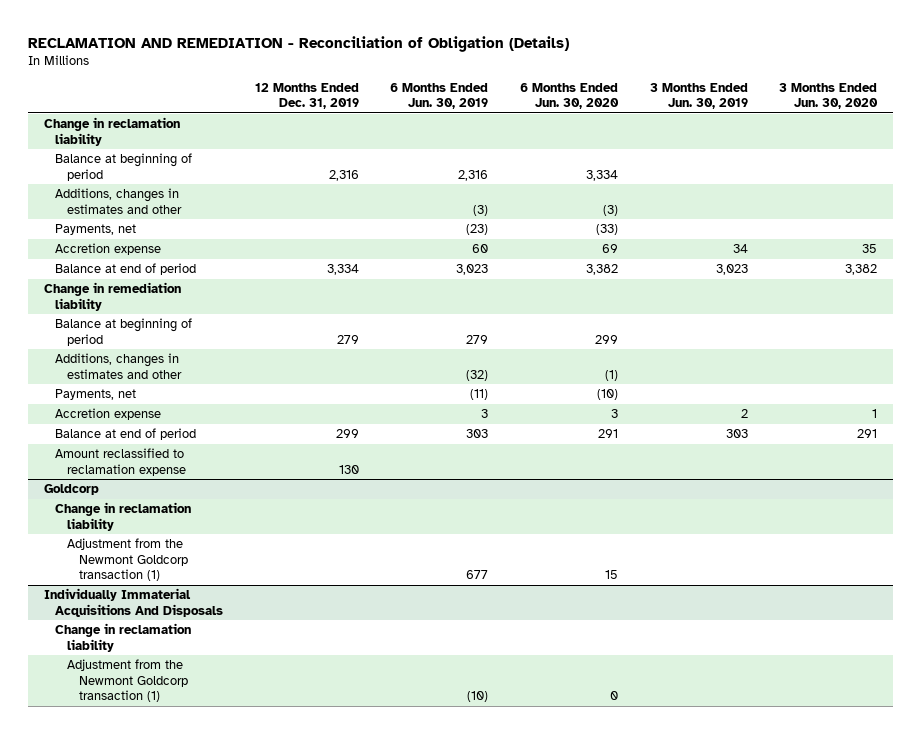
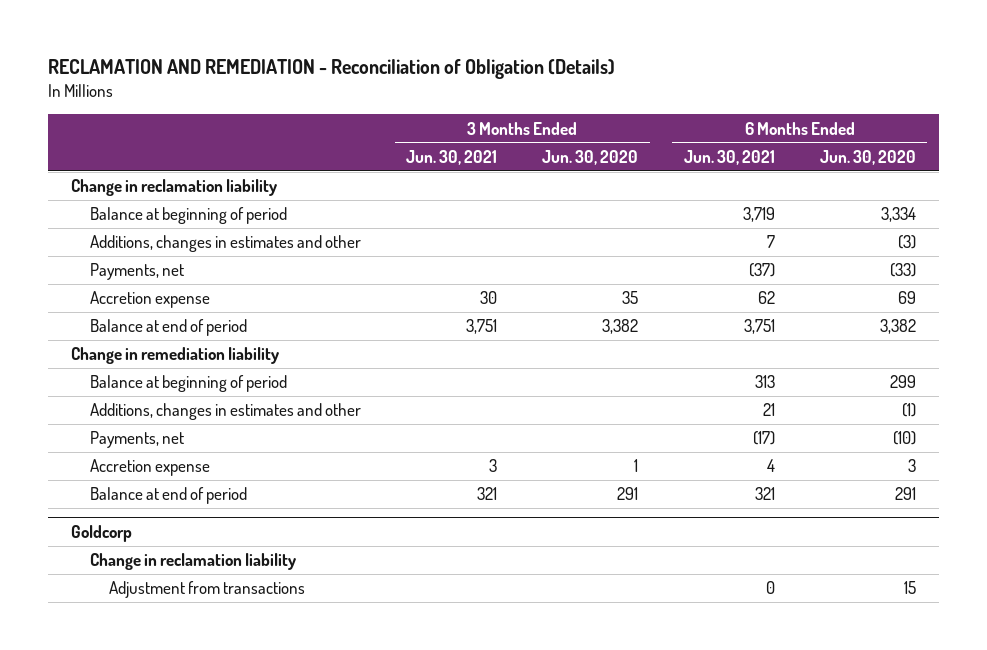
[254,82,359,110] 12 Months Ended Dec. 31, 2019 -> none
[390,82,489,110] 6 Months Ended Jun. 30, 2019 -> none
[649,82,748,110] 3 Months Ended Jun. 30, 2019 -> none
none -> [406,149,498,165] Jun. 30, 2021
none -> [683,149,775,165] Jun. 30, 2021
[55,448,187,476] Amount reclassified to reclamation expense -> none
[43,588,224,617] Individually Immaterial Acquisitions And Disposals -> none
[55,623,192,652] Change in reclamation liability -> none
[67,659,188,703] Adjustment from the Newmont Goldcorp transaction (1) -> none
[67,538,188,582] Adjustment from the Newmont Goldcorp transaction (1) -> [108,581,305,599] Adjustment from transactions

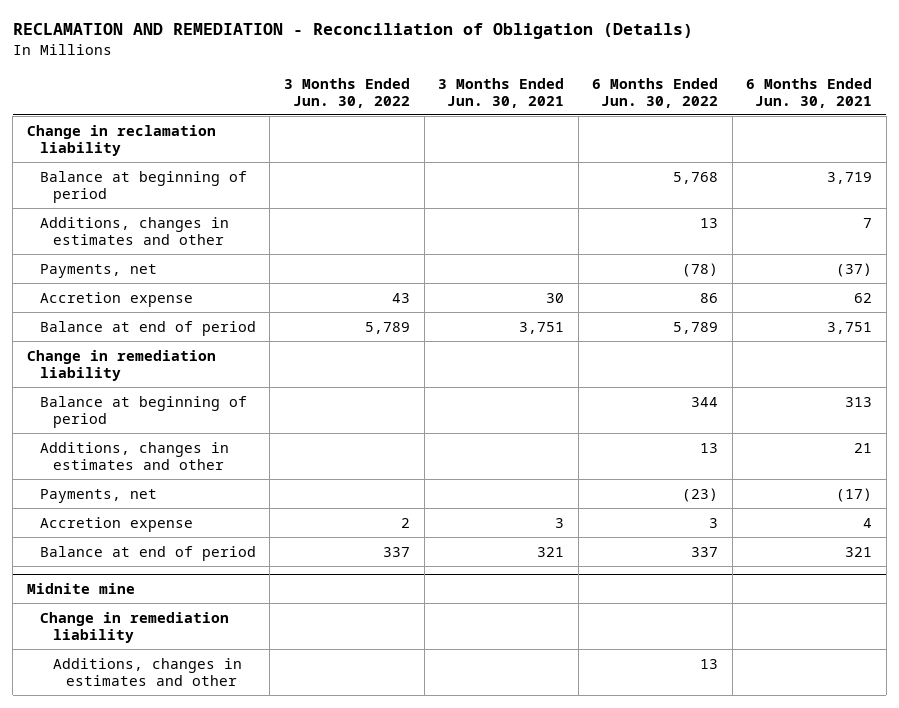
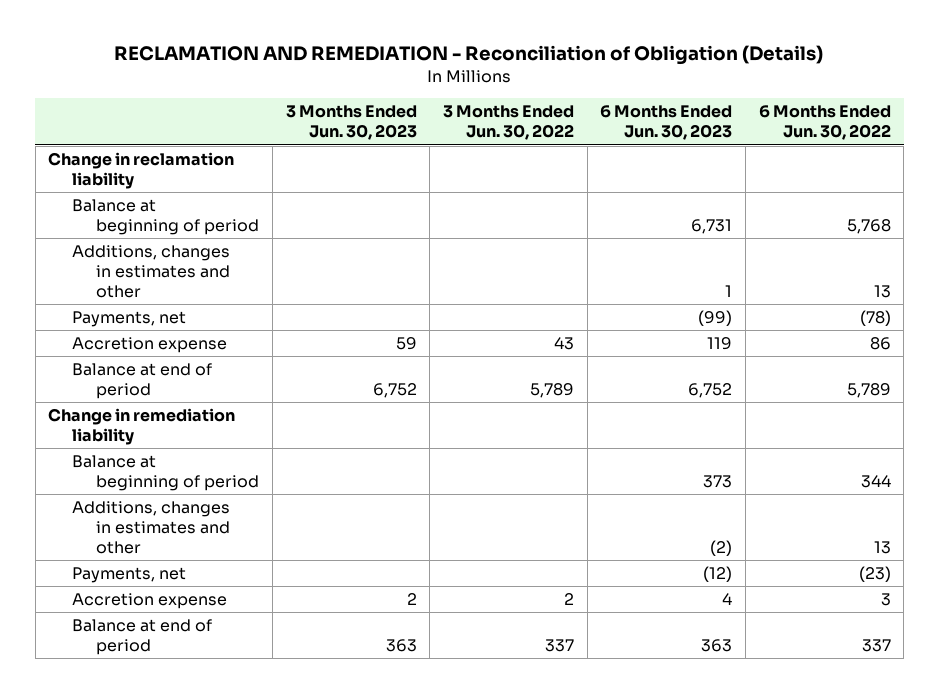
[438,77,565,108] 3 Months Ended Jun. 30, 2021 -> none
[746,77,873,108] 6 Months Ended Jun. 30, 2021 -> none
none -> [285,105,417,141] 3 Months Ended Jun. 30, 2023
none -> [600,105,733,141] 6 Months Ended Jun. 30, 2023
[26,583,135,595] Midnite mine -> none
[39,611,229,643] Change in remediation liability -> none
[52,657,242,686] Additions, changes in estimates and other -> none

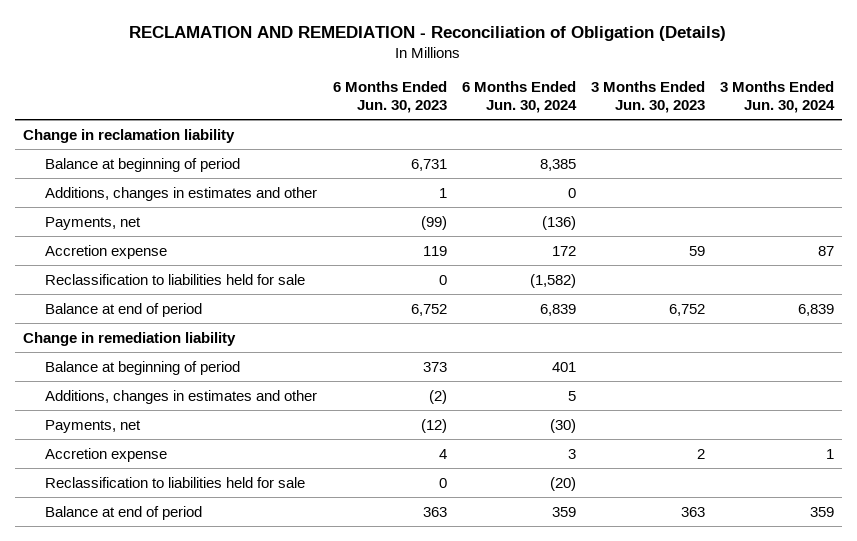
[442,105,574,141] 3 Months Ended Jun. 30, 2022 -> none
[758,105,891,141] 6 Months Ended Jun. 30, 2022 -> none
none -> [461,81,577,113] 6 Months Ended Jun. 30, 2024
none -> [719,81,835,113] 3 Months Ended Jun. 30, 2024
none -> [45,273,306,285] Reclassification to liabilities held for sale
none -> [45,476,306,488] Reclassification to liabilities held for sale

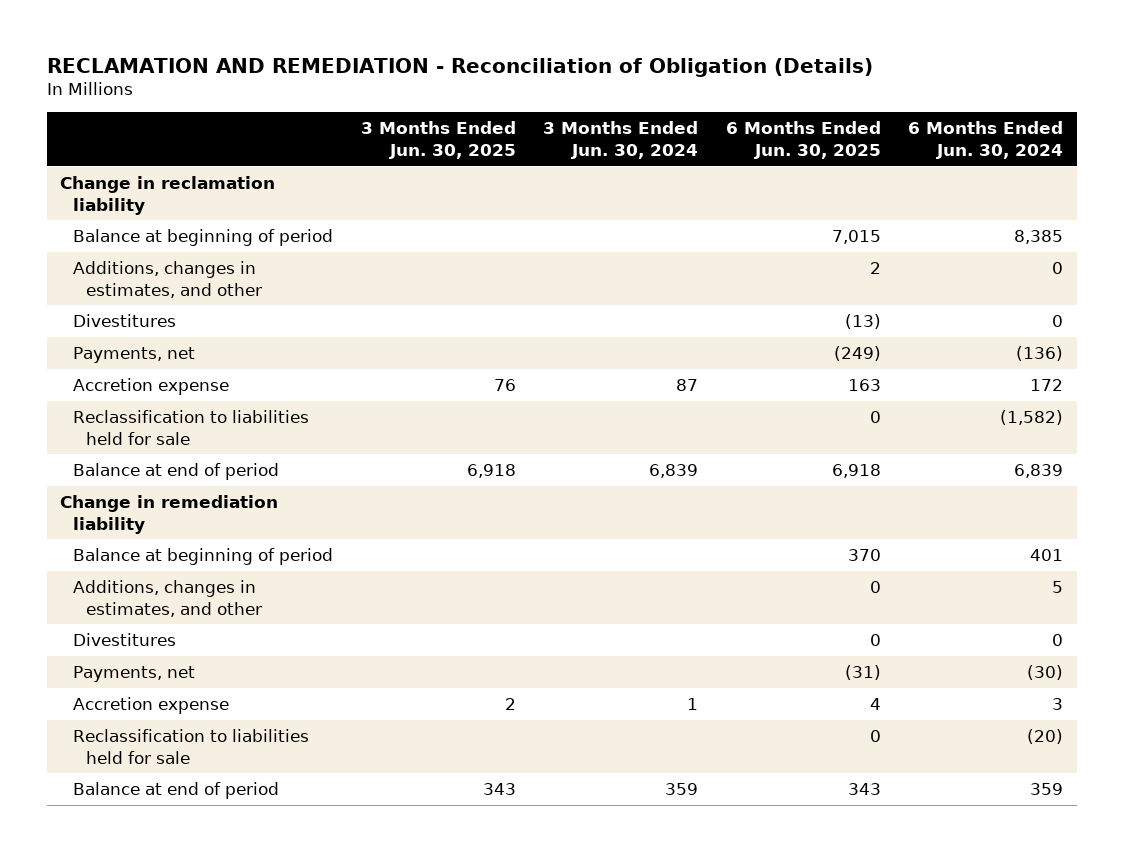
[332,81,447,113] 6 Months Ended Jun. 30, 2023 -> none
[590,81,705,113] 3 Months Ended Jun. 30, 2023 -> none
none -> [360,121,516,159] 3 Months Ended Jun. 30, 2025
none -> [725,121,881,159] 6 Months Ended Jun. 30, 2025
[45,186,318,201] Additions, changes in estimates and other -> [73,261,263,298] Additions, changes in estimates, and other
none -> [73,314,177,328] Divestitures
[45,389,318,404] Additions, changes in estimates and other -> [73,580,263,617] Additions, changes in estimates, and other
none -> [73,633,177,647] Divestitures

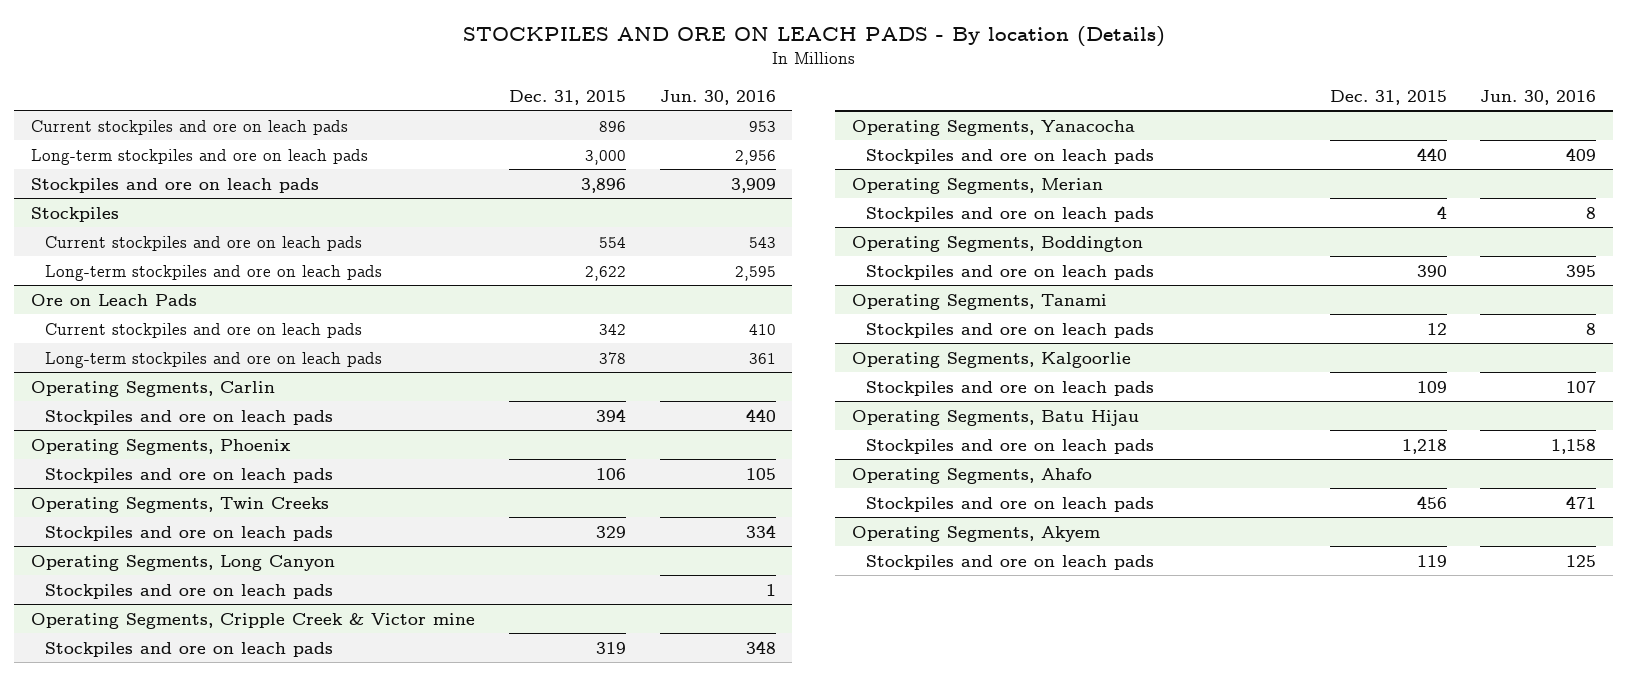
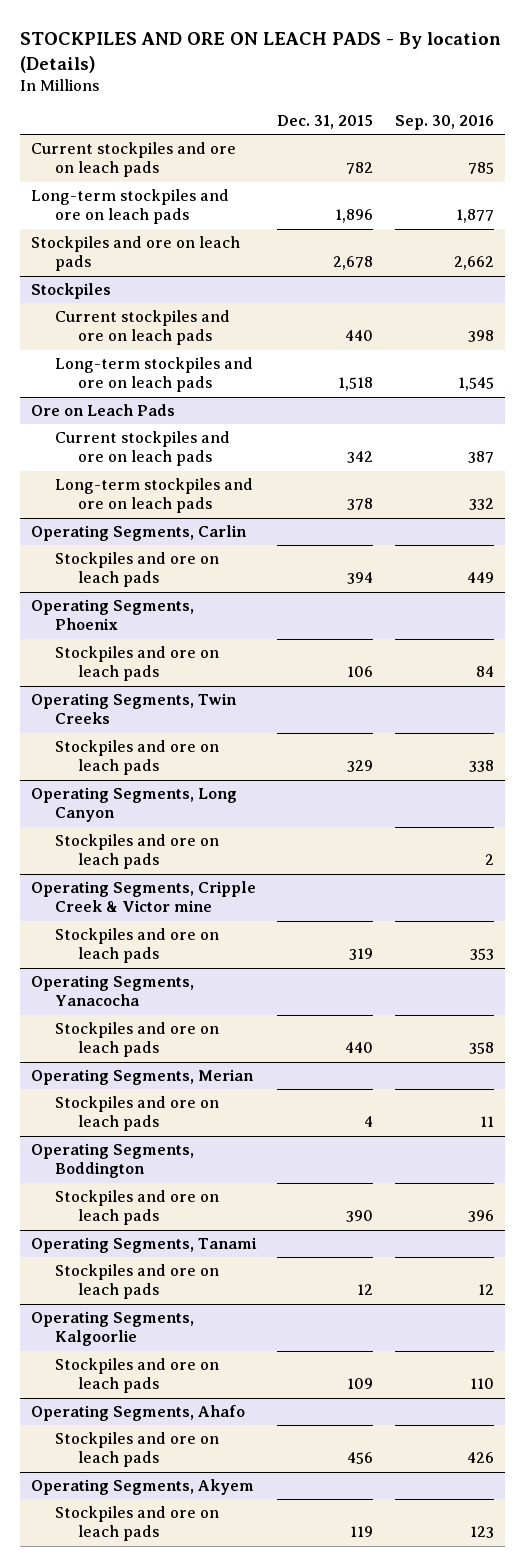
[659,89,776,105] Jun. 30, 2016 -> none
none -> [395,115,495,131] Sep. 30, 2016
[598,120,626,132] 896 -> [346,162,374,175] 782
[584,149,626,165] 3,000 -> [335,209,374,224] 1,896
[580,177,626,193] 3,896 -> [333,256,374,271] 2,678
[598,236,626,248] 554 -> [345,330,374,342] 440
[584,265,626,281] 2,622 -> [338,377,374,392] 1,518
[852,409,1140,426] Operating Segments, Batu Hijau -> none
[866,438,1155,454] Stockpiles and ore on leach pads -> none

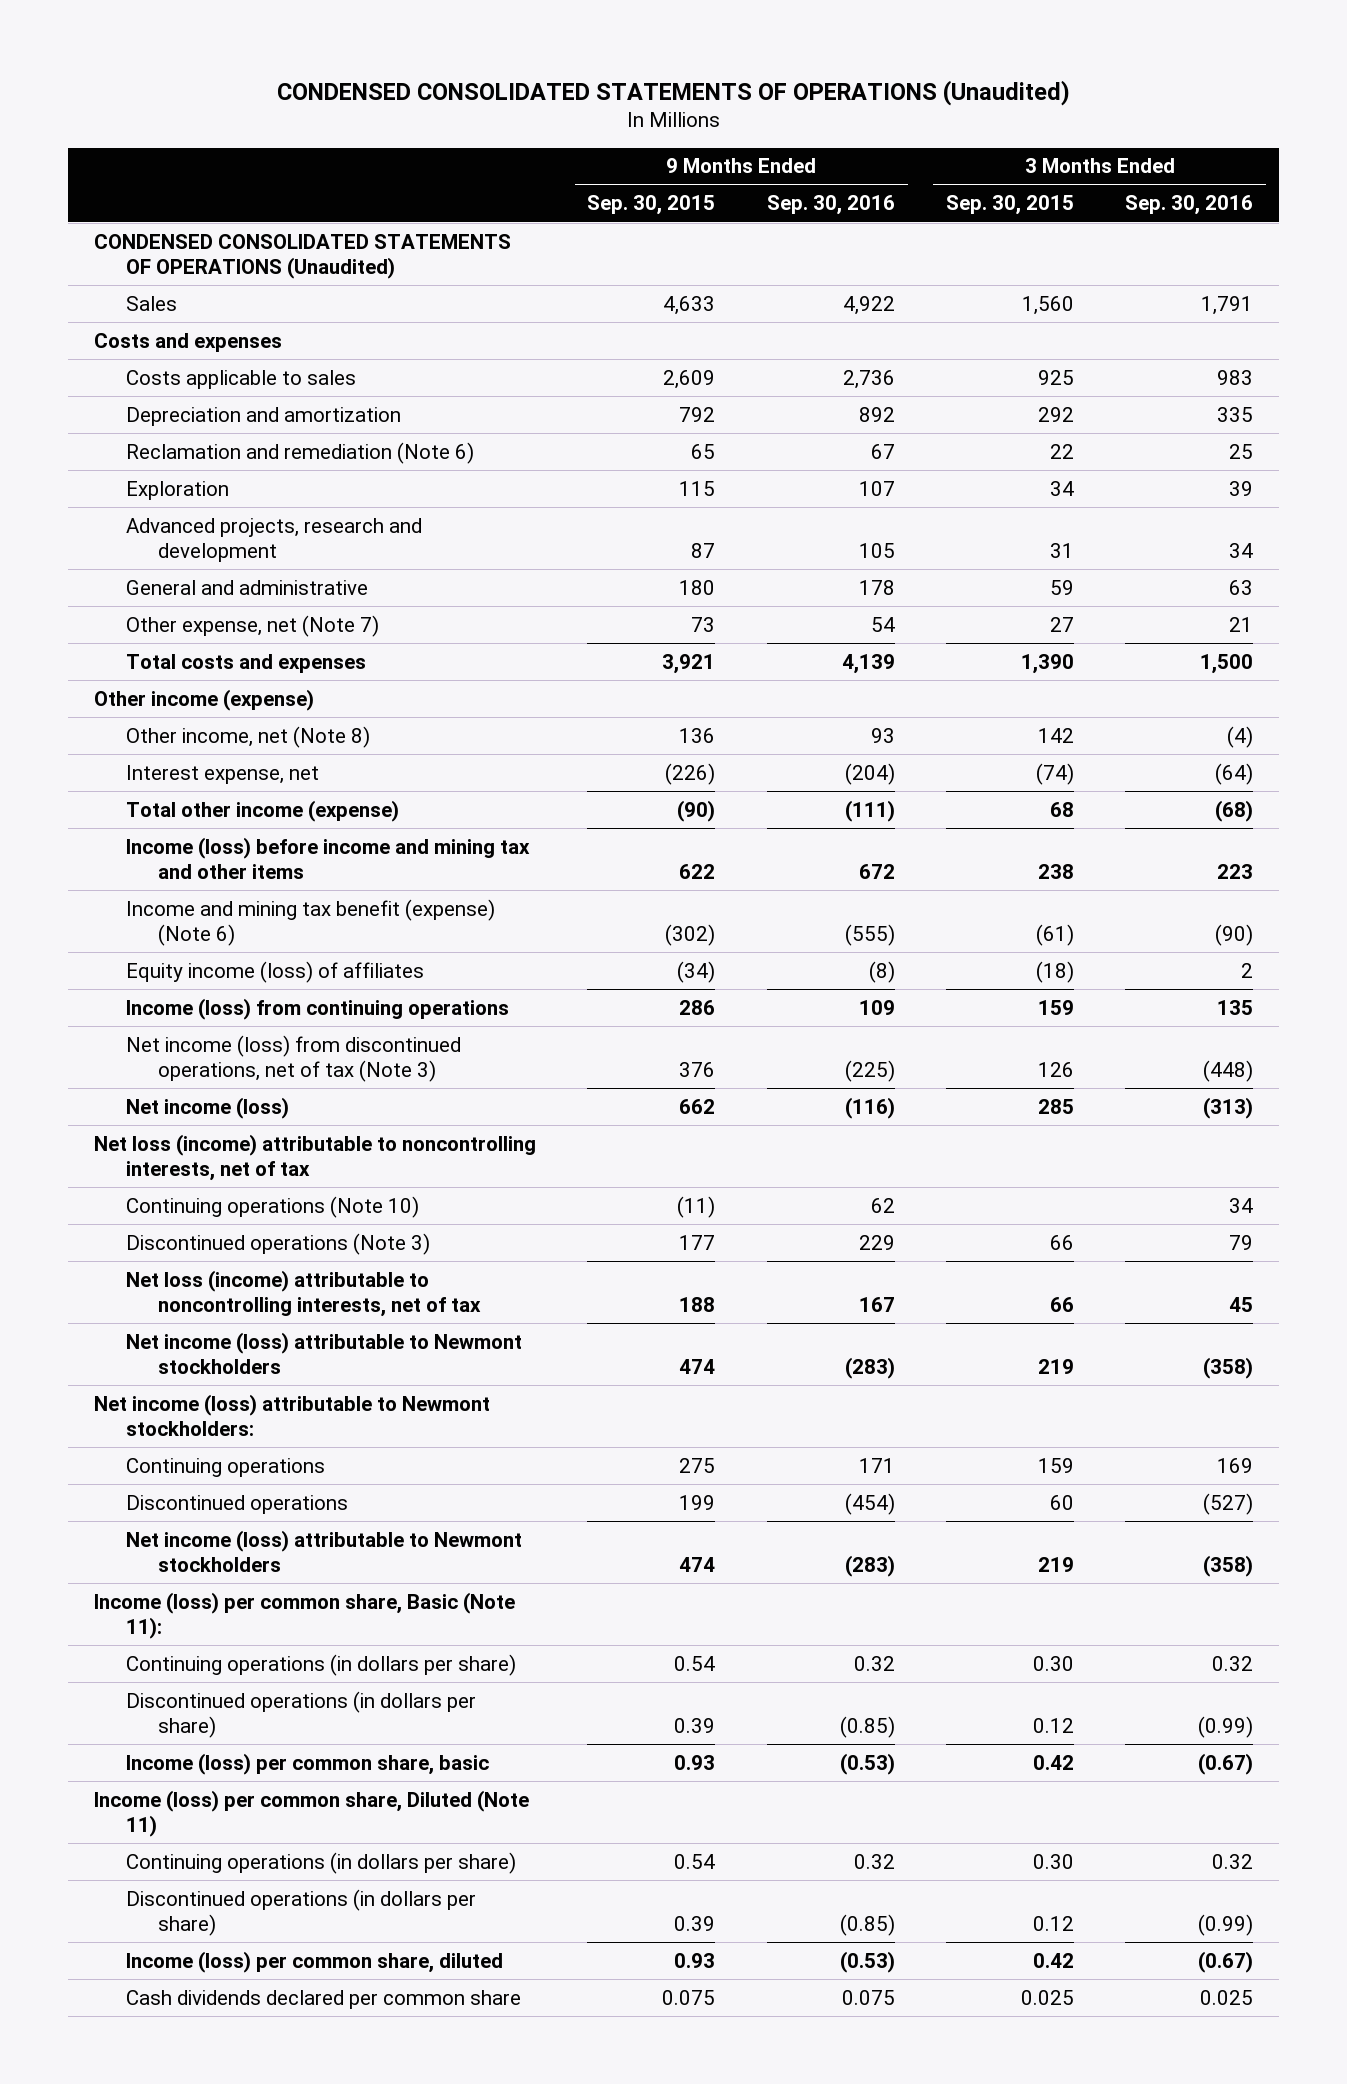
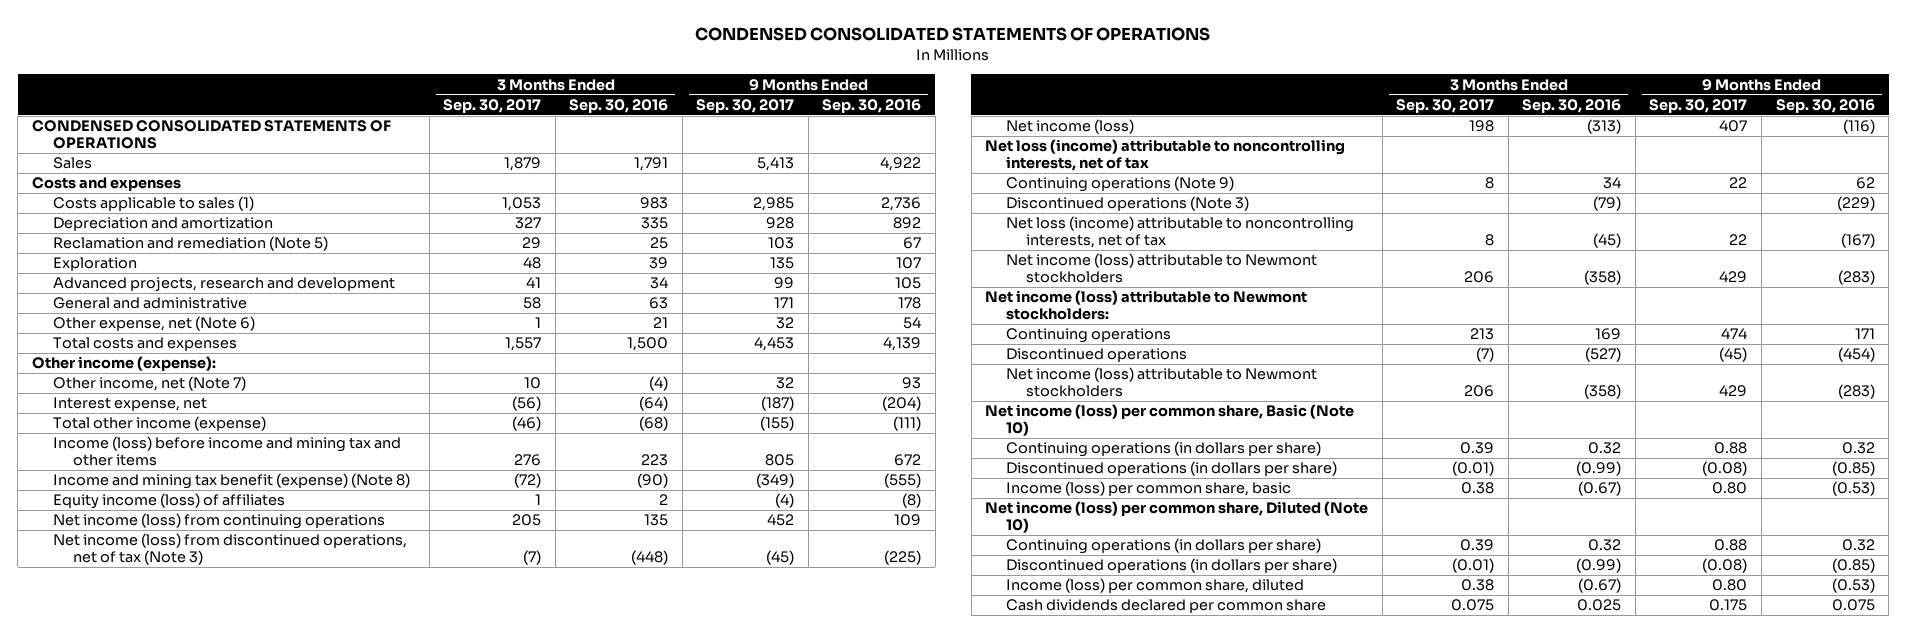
[276,79,1070,106] CONDENSED CONSOLIDATED STATEMENTS OF OPERATIONS (Unaudited) -> [695,27,1211,42] CONDENSED CONSOLIDATED STATEMENTS OF OPERATIONS
[587,195,716,216] Sep. 30, 2015 -> none
[946,195,1075,216] Sep. 30, 2015 -> none
none -> [443,98,542,113] Sep. 30, 2017
none -> [696,98,795,113] Sep. 30, 2017
[94,233,512,279] CONDENSED CONSOLIDATED STATEMENTS OF OPERATIONS (Unaudited) -> [32,120,392,150] CONDENSED CONSOLIDATED STATEMENTS OF OPERATIONS
[126,369,357,389] Costs applicable to sales -> [52,196,254,212] Costs applicable to sales (1)
[126,441,475,464] Reclamation and remediation (Note 6) -> [52,236,328,252] Reclamation and remediation (Note 5)
[126,614,380,637] Other expense, net (Note 7) -> [52,316,255,332] Other expense, net (Note 6)
[94,688,315,711] Other income (expense) -> [32,356,217,372] Other income (expense):
[126,725,371,748] Other income, net (Note 8) -> [52,376,246,392] Other income, net (Note 7)
[126,898,496,946] Income and mining tax benefit (expense) (Note 6) -> [52,473,410,490] Income and mining tax benefit (expense) (Note 8)
[126,997,510,1020] Income (loss) from continuing operations -> [52,513,385,530] Net income (loss) from continuing operations
[126,1195,420,1218] Continuing operations (Note 10) -> [1005,176,1234,193] Continuing operations (Note 9)
[858,1234,895,1250] 229 -> [1836,196,1875,212] (229)
[1229,1234,1254,1250] 79 -> [1593,196,1622,212] (79)
[858,1296,895,1312] 167 -> [1840,233,1875,249] (167)
[1229,1296,1254,1312] 45 -> [1593,233,1622,249] (45)
[94,1591,516,1639] Income (loss) per common share, Basic (Note 11): -> [985,404,1355,437] Net income (loss) per common share, Basic (Note 10)
[94,1789,530,1837] Income (loss) per common share, Diluted (Note 11) -> [985,501,1369,534] Net income (loss) per common share, Diluted (Note 10)

